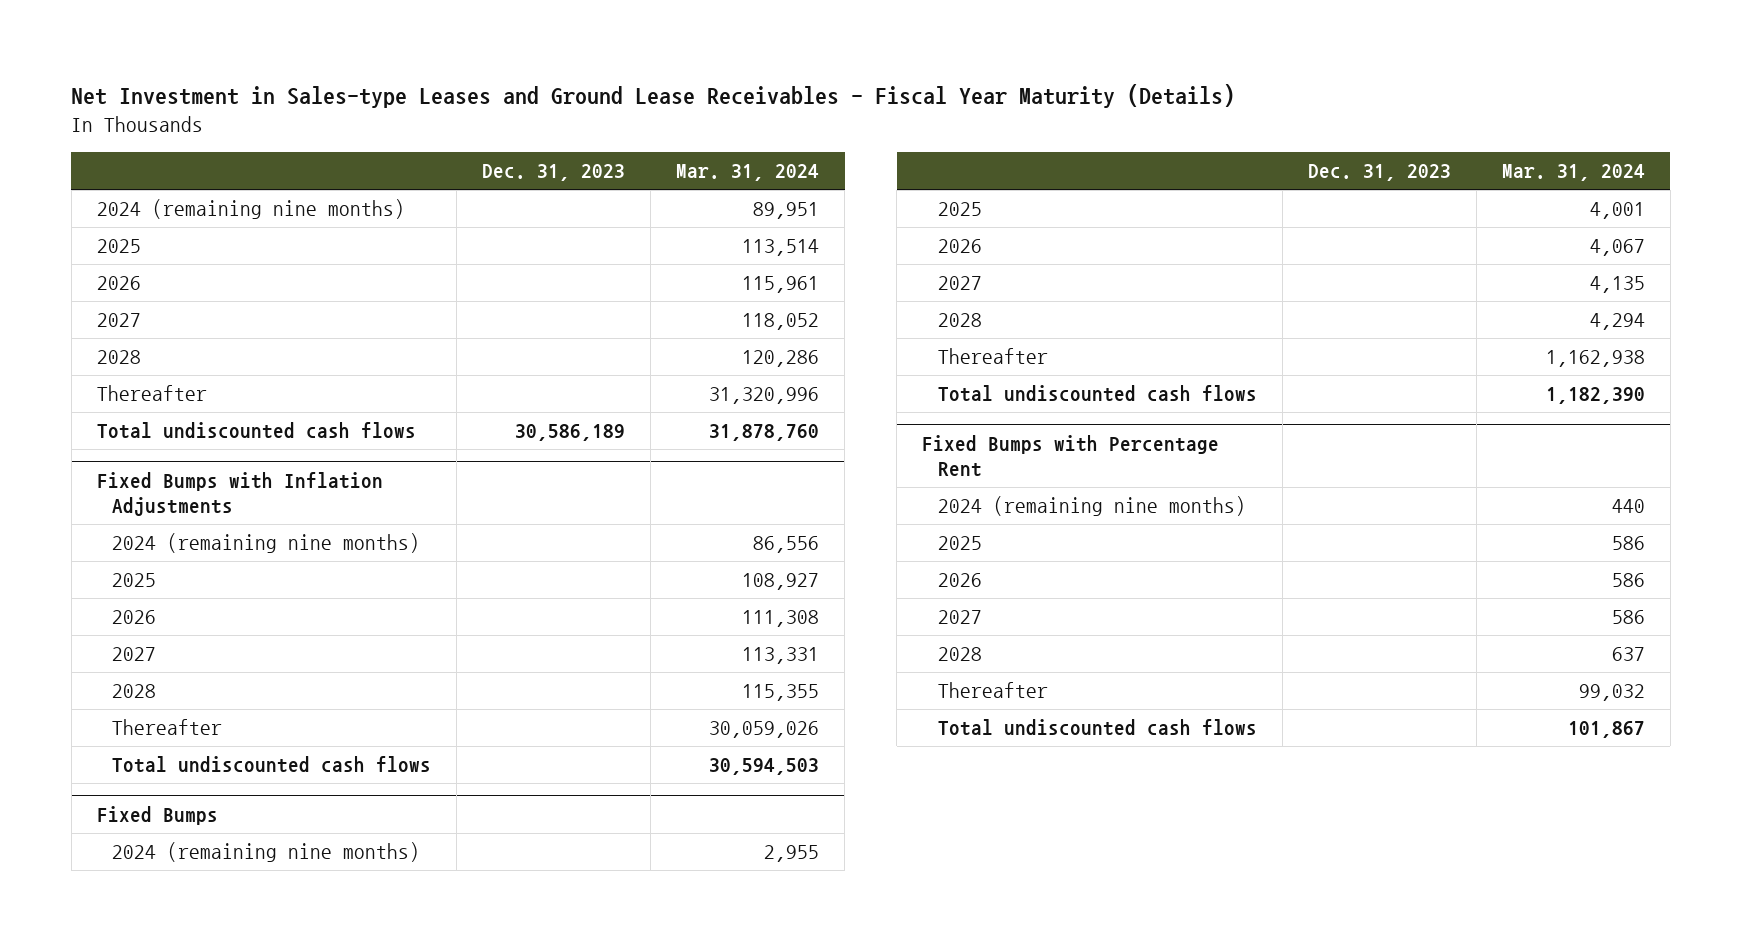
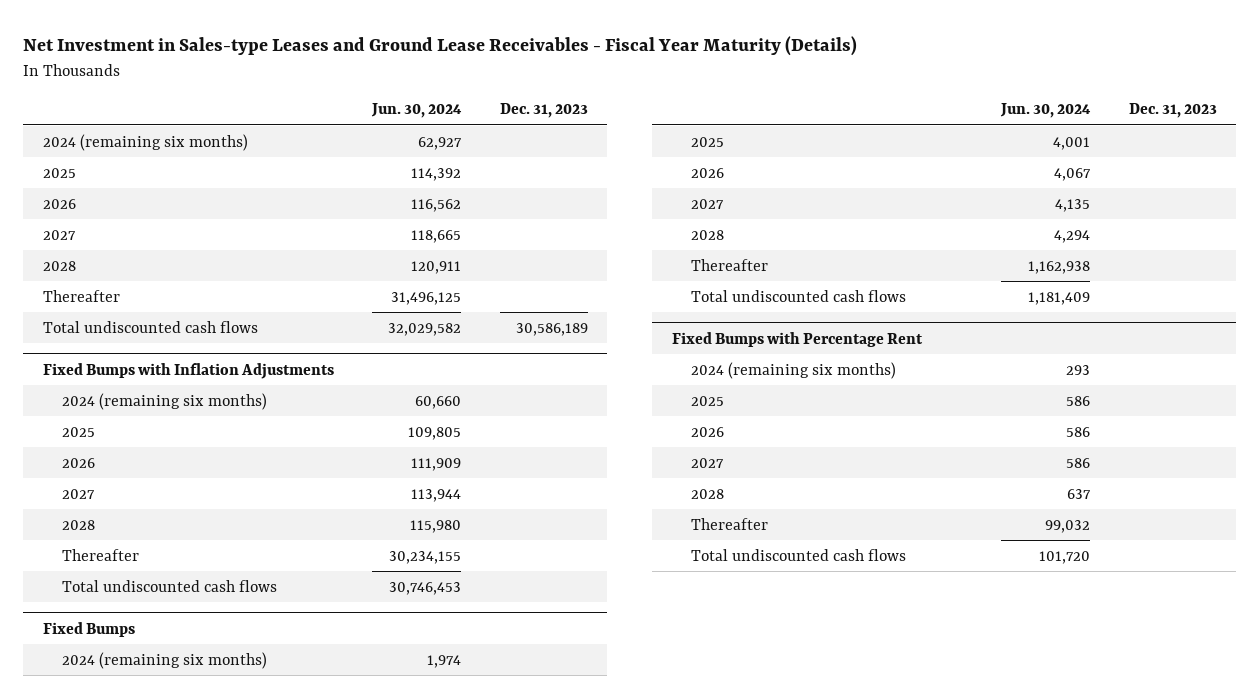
[676,164,820,182] Mar. 31, 2024 -> none
none -> [371,103,463,119] Jun. 30, 2024
[96,199,405,220] 2024 (remaining nine months) -> [42,133,248,151] 2024 (remaining six months)
[112,533,421,554] 2024 (remaining nine months) -> [61,392,267,410] 2024 (remaining six months)
[112,842,421,863] 2024 (remaining nine months) -> [61,651,267,669] 2024 (remaining six months)
[937,496,1246,517] 2024 (remaining nine months) -> [691,361,897,379] 2024 (remaining six months)

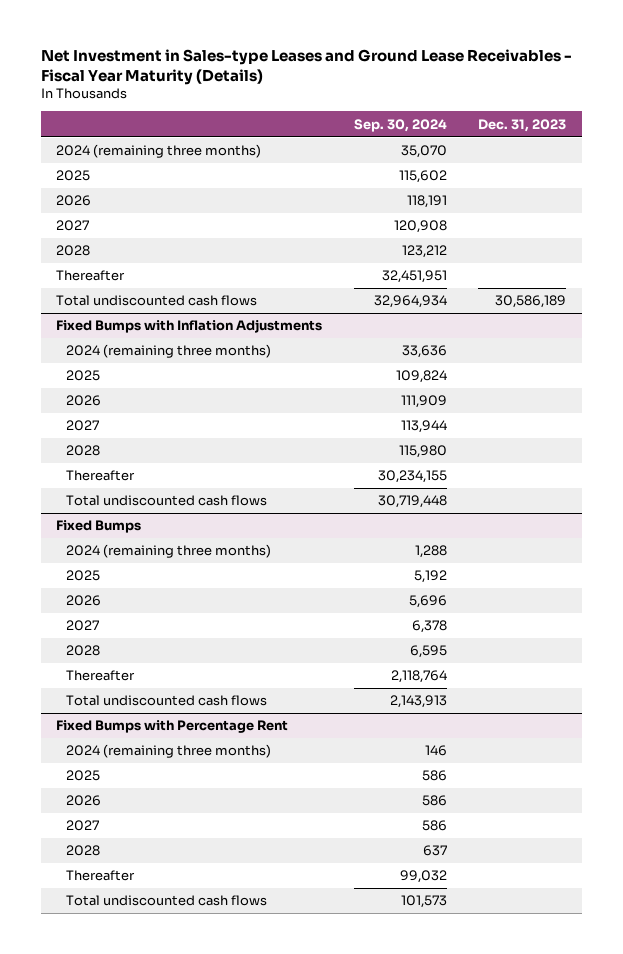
[371,103,463,119] Jun. 30, 2024 -> none
none -> [353,118,447,132] Sep. 30, 2024
[42,133,248,151] 2024 (remaining six months) -> [56,144,262,159] 2024 (remaining three months)
[61,392,267,410] 2024 (remaining six months) -> [65,344,271,359] 2024 (remaining three months)
[61,651,267,669] 2024 (remaining six months) -> [65,544,271,559] 2024 (remaining three months)
[691,361,897,379] 2024 (remaining six months) -> [65,744,271,759] 2024 (remaining three months)

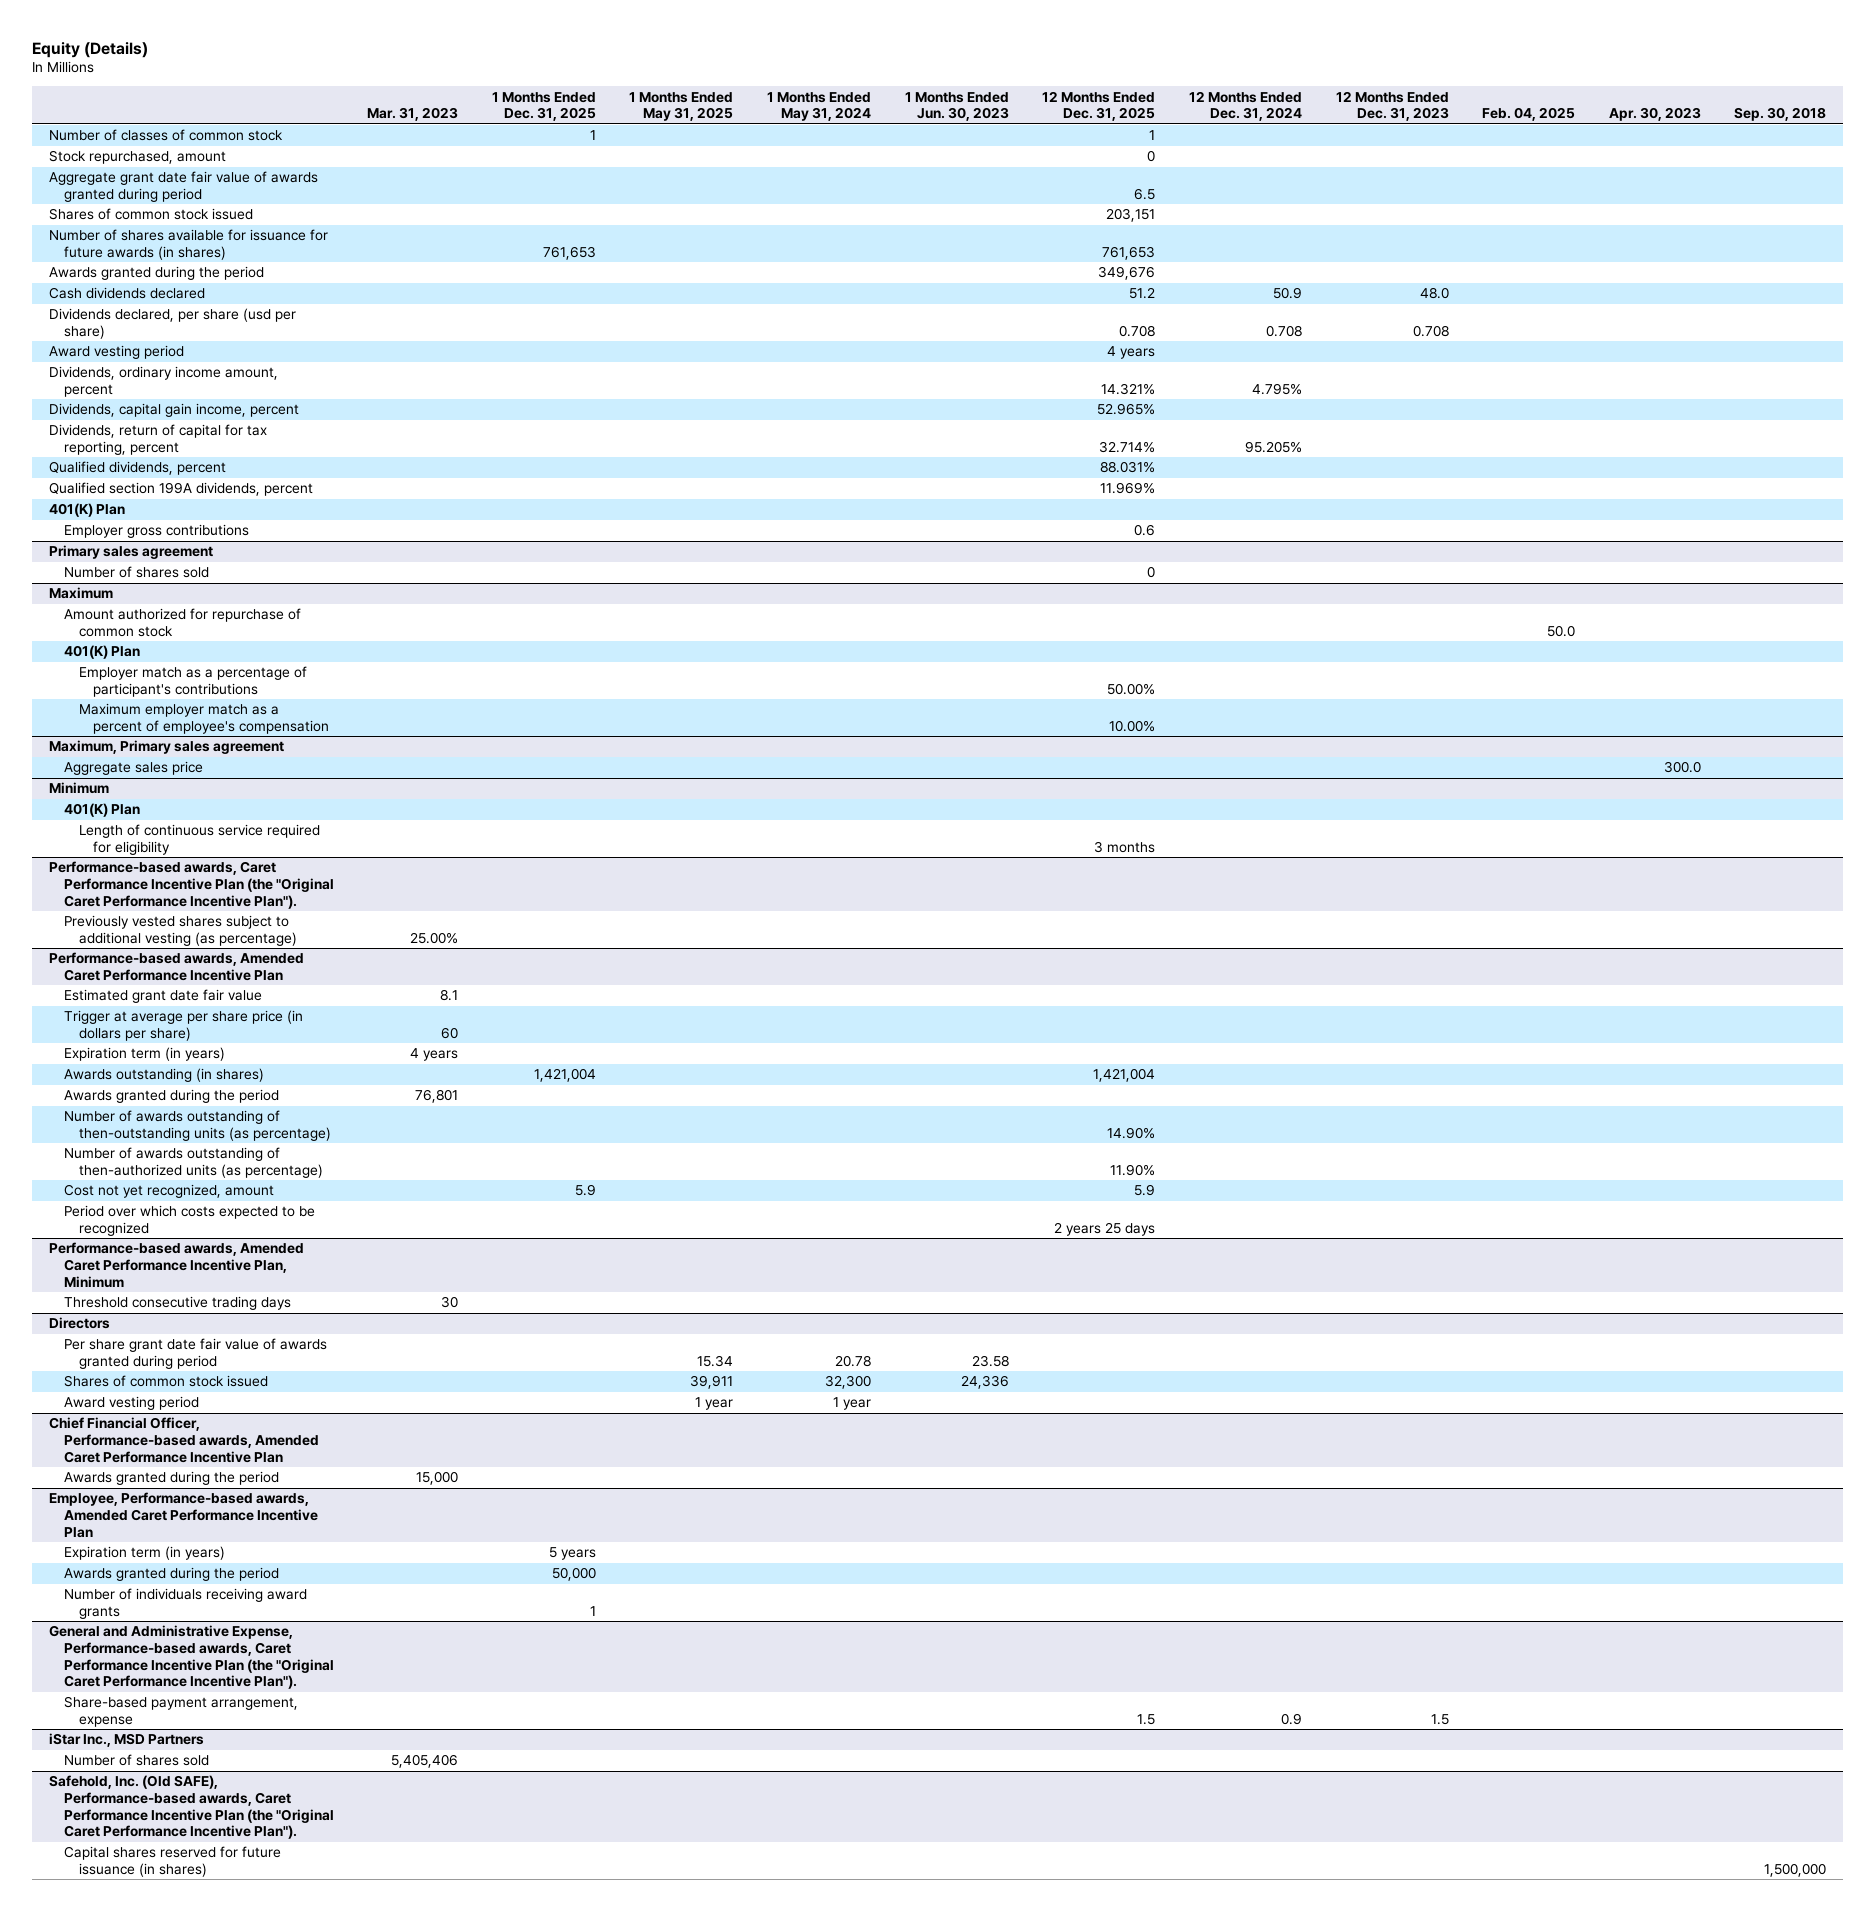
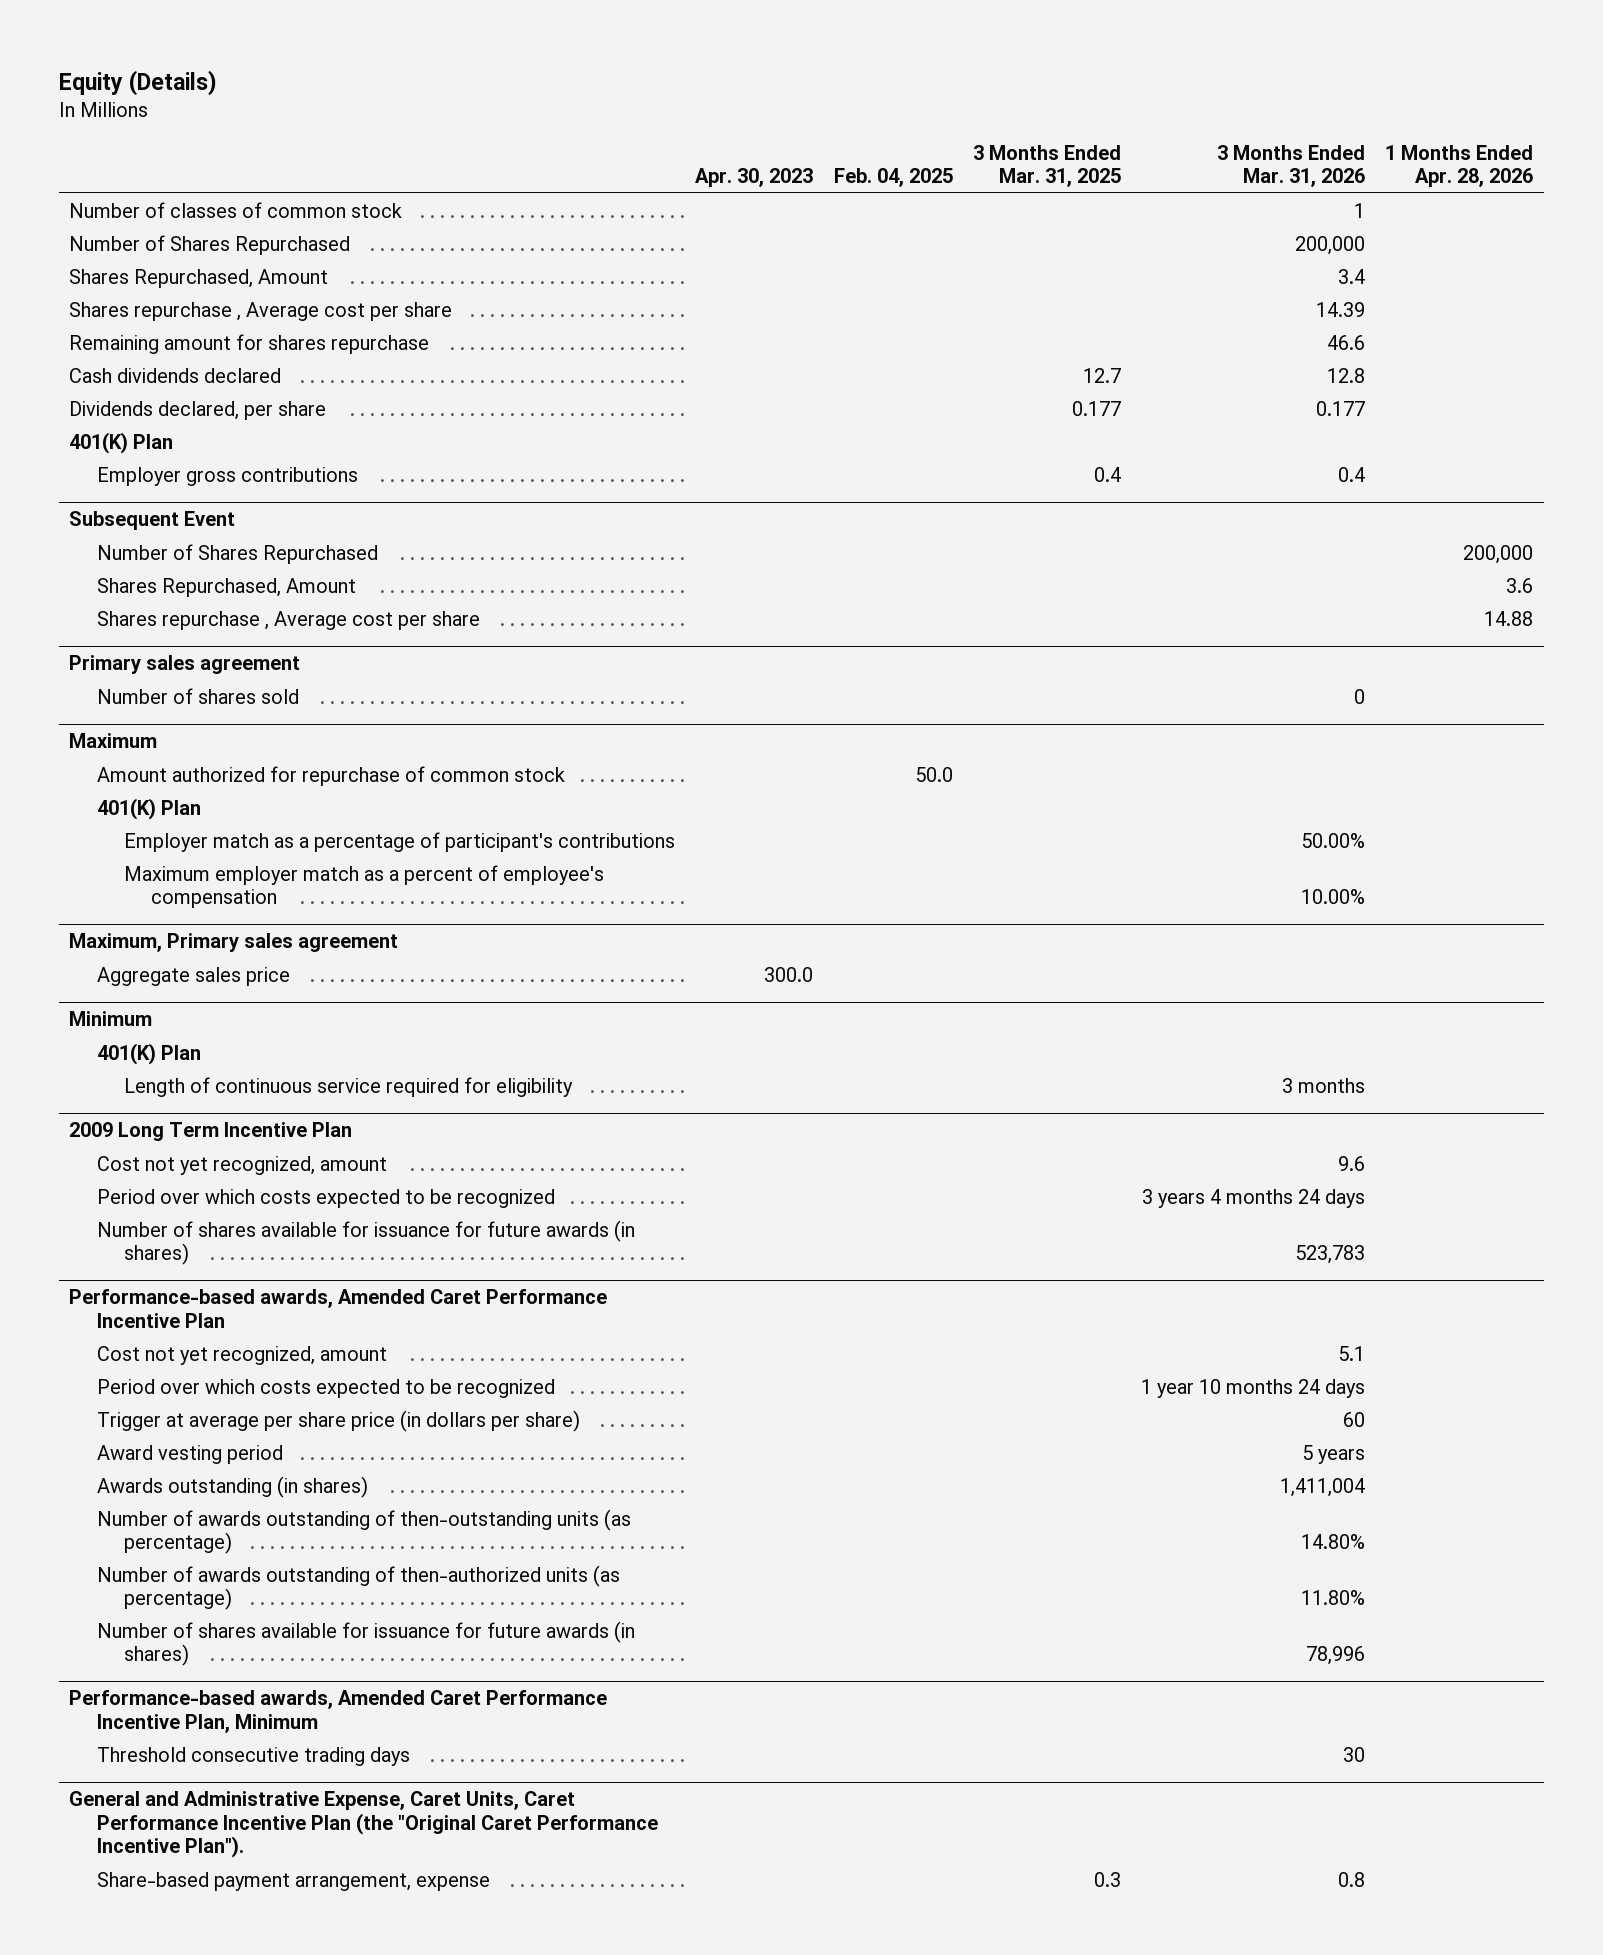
[367,107,459,122] Mar. 31, 2023 -> none
[491,91,596,122] 1 Months Ended Dec. 31, 2025 -> none
[629,91,734,122] 1 Months Ended May 31, 2025 -> none
[767,91,872,122] 1 Months Ended May 31, 2024 -> none
[904,91,1009,122] 1 Months Ended Jun. 30, 2023 -> none
[1042,90,1156,122] 12 Months Ended Dec. 31, 2025 -> none
[1188,90,1302,122] 12 Months Ended Dec. 31, 2024 -> none
[1335,90,1449,122] 12 Months Ended Dec. 31, 2023 -> none
[1734,107,1827,122] Sep. 30, 2018 -> none
none -> [972,144,1121,188] 3 Months Ended Mar. 31, 2025
none -> [1217,144,1366,188] 3 Months Ended Mar. 31, 2026
none -> [1385,144,1534,188] 1 Months Ended Apr. 28, 2026
[48,171,318,202] Aggregate grant date fair value of awards granted during period -> none
[48,208,253,221] Shares of common stock issued -> none
[48,229,328,260] Number of shares available for issuance for future awards (in shares) -> none
[48,266,264,281] Awards granted during the period -> none
[48,150,226,165] Stock repurchased, amount -> [69,234,351,255] Number of Shares Repurchased
none -> [69,268,329,288] Shares Repurchased, Amount
none -> [69,301,453,321] Shares repurchase , Average cost per share
none -> [69,333,430,354] Remaining amount for shares repurchase
[48,345,184,360] Award vesting period -> none
[48,366,278,397] Dividends, ordinary income amount, percent -> none
[48,403,299,418] Dividends, capital gain income, percent -> none
[48,424,267,455] Dividends, return of capital for tax reporting, percent -> none
[48,461,226,476] Qualified dividends, percent -> none
[48,482,313,497] Qualified section 199A dividends, percent -> none
[48,308,296,339] Dividends declared, per share (usd per share) -> [69,400,327,420] Dividends declared, per share
none -> [69,511,236,531] Subsequent Event
none -> [96,543,378,564] Number of Shares Repurchased
none -> [96,577,356,597] Shares Repurchased, Amount
none -> [96,610,480,630] Shares repurchase , Average cost per share
[48,861,334,909] Performance-based awards, Caret Performance Incentive Plan (the "Original Caret Performance Incentive Plan"). -> none
[63,915,297,946] Previously vested shares subject to additional vesting (as percentage) -> none
none -> [69,1122,353,1142] 2009 Long Term Incentive Plan
none -> [96,1155,387,1175] Cost not yet recognized, amount
none -> [96,1188,555,1208] Period over which costs expected to be recognized
none -> [96,1219,635,1266] Number of shares available for issuance for future awards (in shares)
[63,989,262,1004] Estimated grant date fair value -> none
[63,1184,274,1199] Cost not yet recognized, amount -> [96,1345,387,1365] Cost not yet recognized, amount
[63,1205,315,1236] Period over which costs expected to be recognized -> [96,1378,555,1398] Period over which costs expected to be recognized
[63,1047,225,1062] Expiration term (in years) -> none
none -> [96,1444,283,1464] Award vesting period
[63,1089,279,1104] Awards granted during the period -> none
none -> [96,1620,635,1667] Number of shares available for issuance for future awards (in shares)
[48,1317,110,1330] Directors -> none
[63,1338,327,1369] Per share grant date fair value of awards granted during period -> none
[63,1375,268,1388] Shares of common stock issued -> none
[63,1396,199,1411] Award vesting period -> none
[48,1417,319,1463] Chief Financial Officer, Performance-based awards, Amended Caret Performance Incentive Plan -> none
[63,1471,279,1486] Awards granted during the period -> none
[48,1492,318,1538] Employee, Performance-based awards, Amended Caret Performance Incentive Plan -> none
[63,1546,225,1561] Expiration term (in years) -> none
[63,1567,279,1582] Awards granted during the period -> none
[63,1588,307,1619] Number of individuals receiving award grants -> none
[48,1625,334,1690] General and Administrative Expense, Performance-based awards, Caret Performance Incentive Plan (the "Original Caret Performance Incentive Plan"). -> [69,1791,658,1859] General and Administrative Expense, Caret Units, Caret Performance Incentive Plan (the "Original Caret Performance Incentive Plan").
[48,1733,204,1748] iStar Inc., MSD Partners -> none
[63,1754,209,1767] Number of shares sold -> none
[48,1775,334,1840] Safehold, Inc. (Old SAFE), Performance-based awards, Caret Performance Incentive Plan (the "Original Caret Performance Incentive Plan"). -> none
[63,1846,281,1877] Capital shares reserved for future issuance (in shares) -> none

